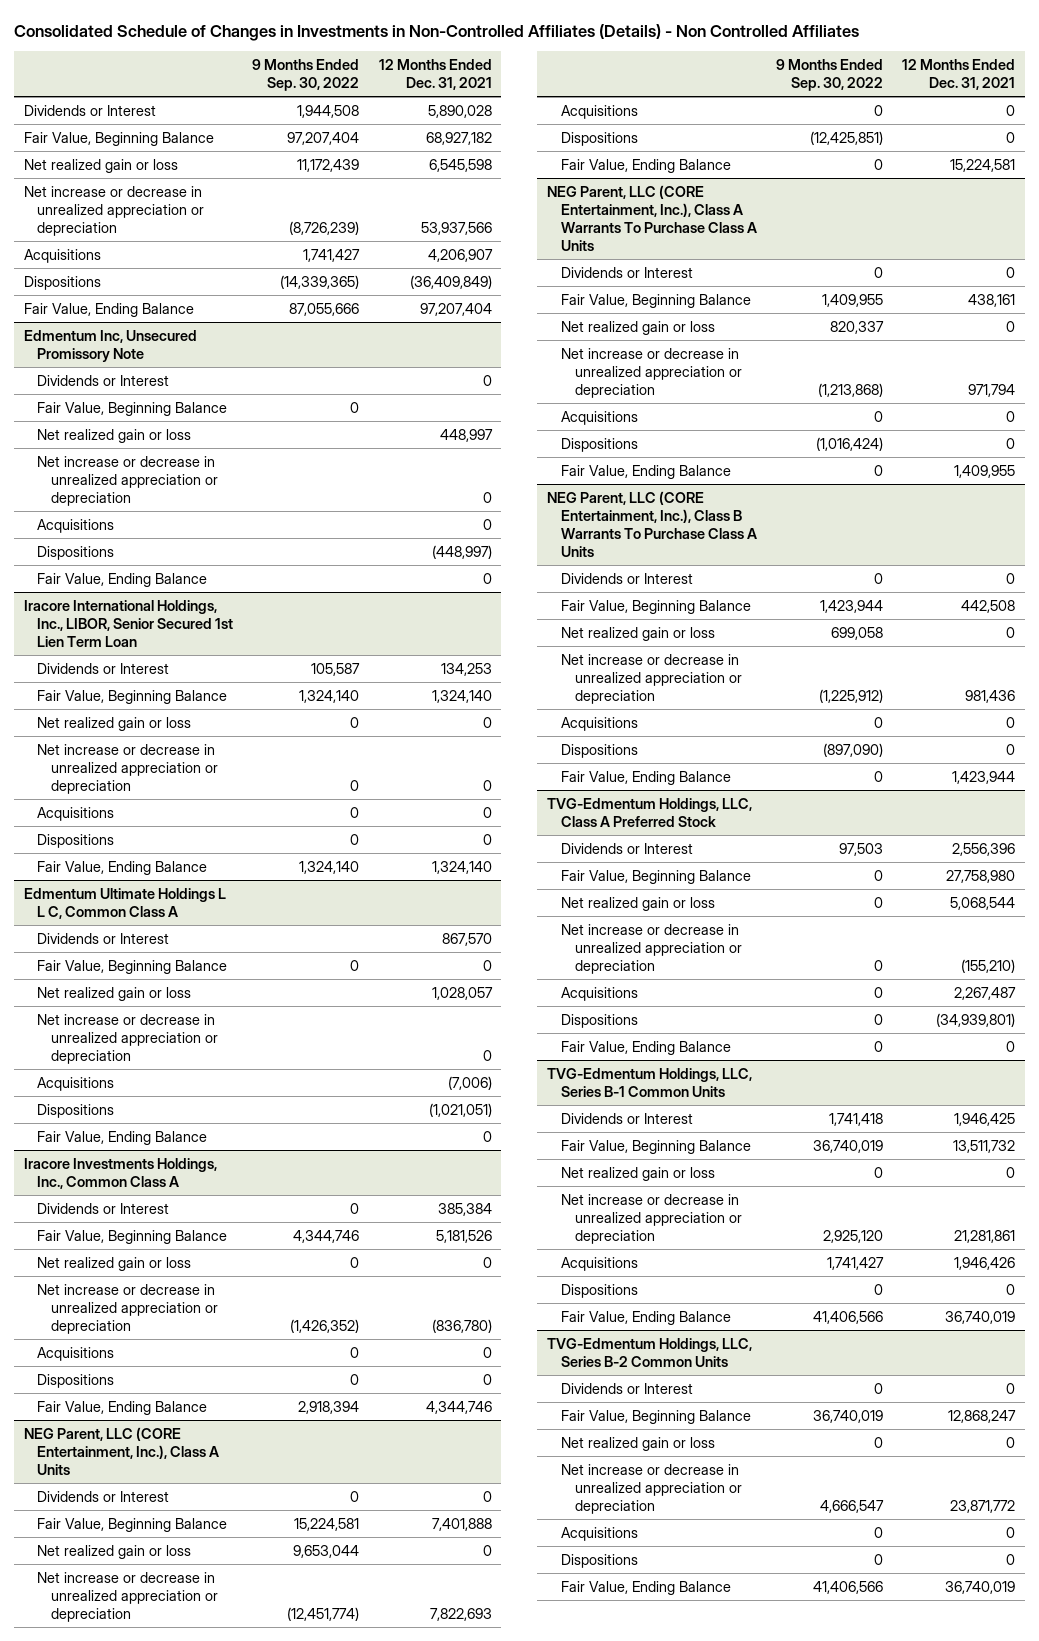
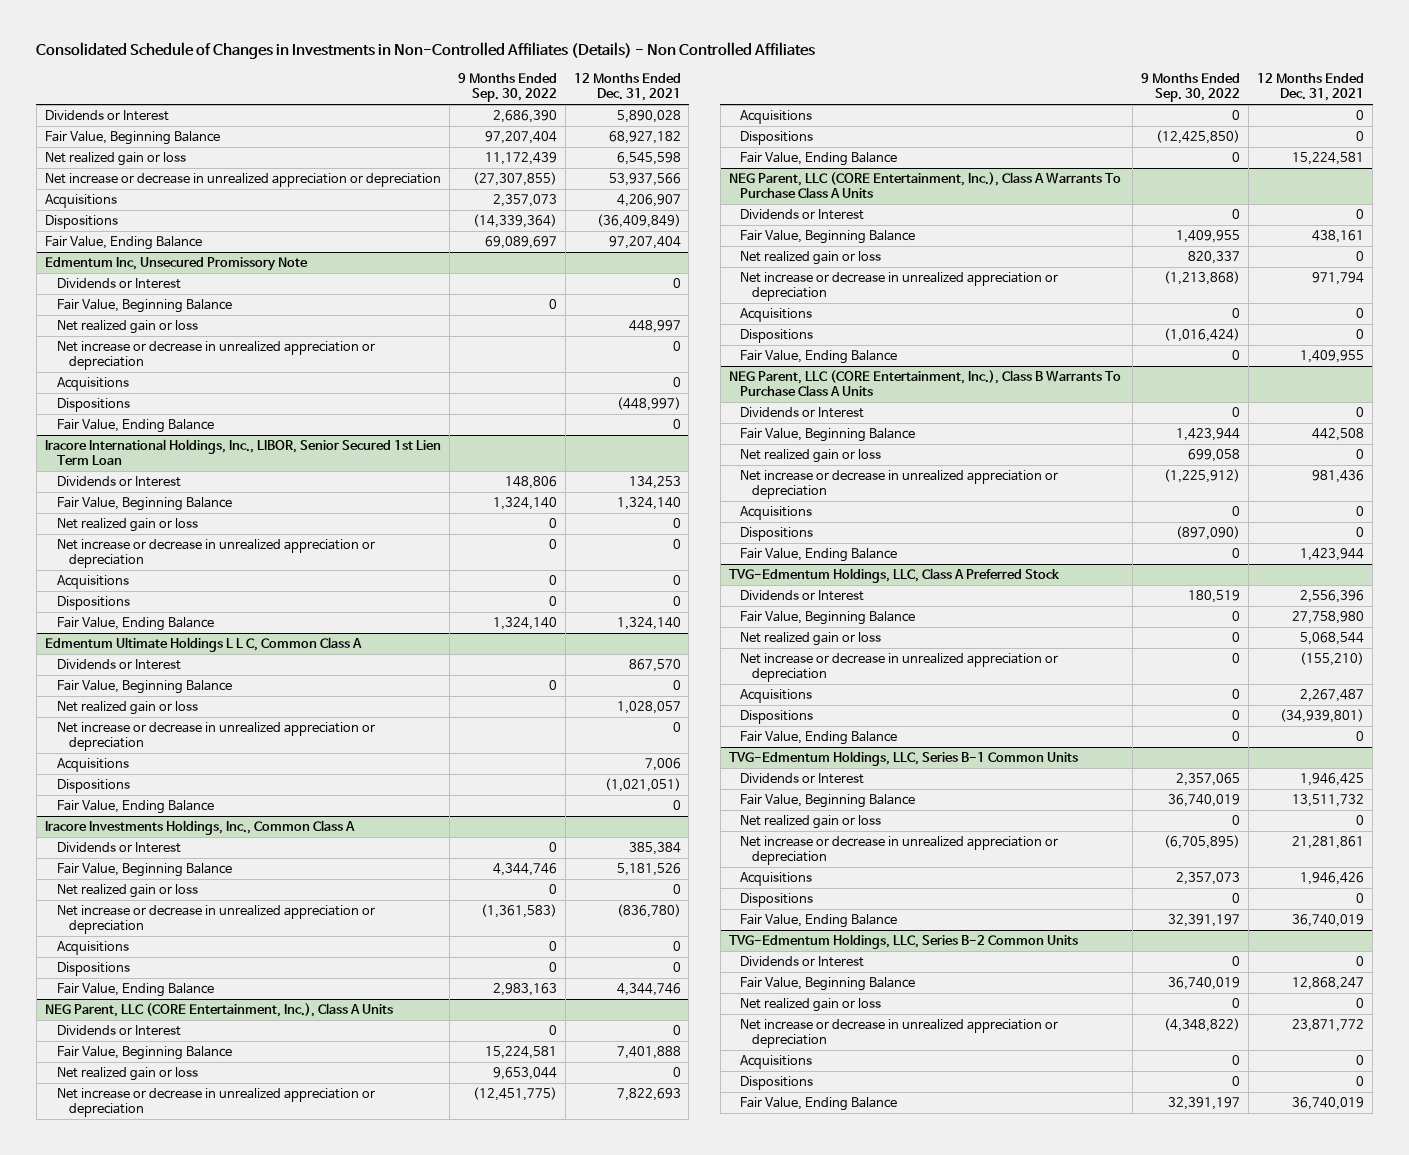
[297,104,360,118] 1,944,508 -> [492,110,557,124] 2,686,390
[289,221,360,236] (8,726,239) -> [472,172,557,187] (27,307,855)
[303,248,361,262] 1,741,427 -> [492,194,557,208] 2,357,073
[280,274,360,289] (14,339,365) -> [472,214,557,229] (14,339,364)
[289,302,360,316] 87,055,666 -> [484,236,557,250] 69,089,697
[311,662,361,676] 105,587 -> [504,476,557,490] 148,806
[447,1075,492,1090] (7,006) -> [644,758,681,772] 7,006
[290,1319,360,1334] (1,426,352) -> [480,904,557,919] (1,361,583)
[298,1400,360,1414] 2,918,394 -> [492,983,557,997] 2,983,163
[287,1607,360,1622] (12,451,774) -> [472,1087,557,1102] (12,451,775)
[809,130,883,145] (12,425,851) -> [1156,130,1241,145] (12,425,850)
[838,842,883,856] 97,503 -> [1188,590,1241,604] 180,519
[828,1112,883,1126] 1,741,418 -> [1176,773,1241,787] 2,357,065
[822,1230,883,1244] 2,925,120 -> [1164,835,1241,850] (6,705,895)
[826,1256,884,1270] 1,741,427 -> [1176,872,1241,886] 2,357,073
[812,1310,883,1324] 41,406,566 -> [1168,914,1241,928] 32,391,197
[819,1500,884,1514] 4,666,547 -> [1164,1018,1241,1033] (4,348,822)
[812,1580,883,1594] 41,406,566 -> [1168,1097,1241,1111] 32,391,197

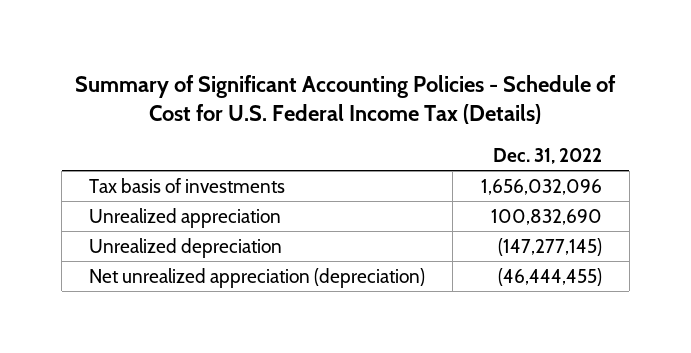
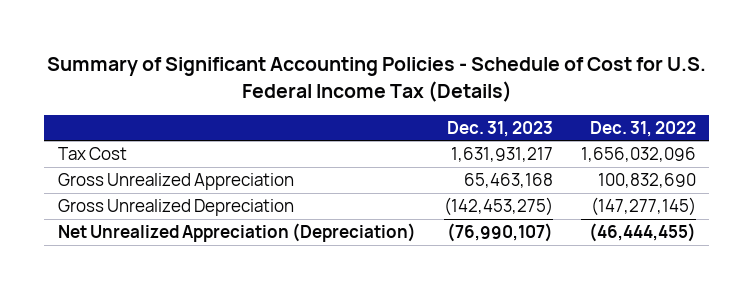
none -> [446,120,553,137] Dec. 31, 2023
[89,177,286,193] Tax basis of investments -> [58,147,128,161] Tax Cost
[89,207,282,228] Unrealized appreciation -> [58,173,295,191] Gross Unrealized Appreciation
[89,237,283,258] Unrealized depreciation -> [58,199,295,217] Gross Unrealized Depreciation
[89,267,426,288] Net unrealized appreciation (depreciation) -> [58,223,417,243] Net Unrealized Appreciation (Depreciation)

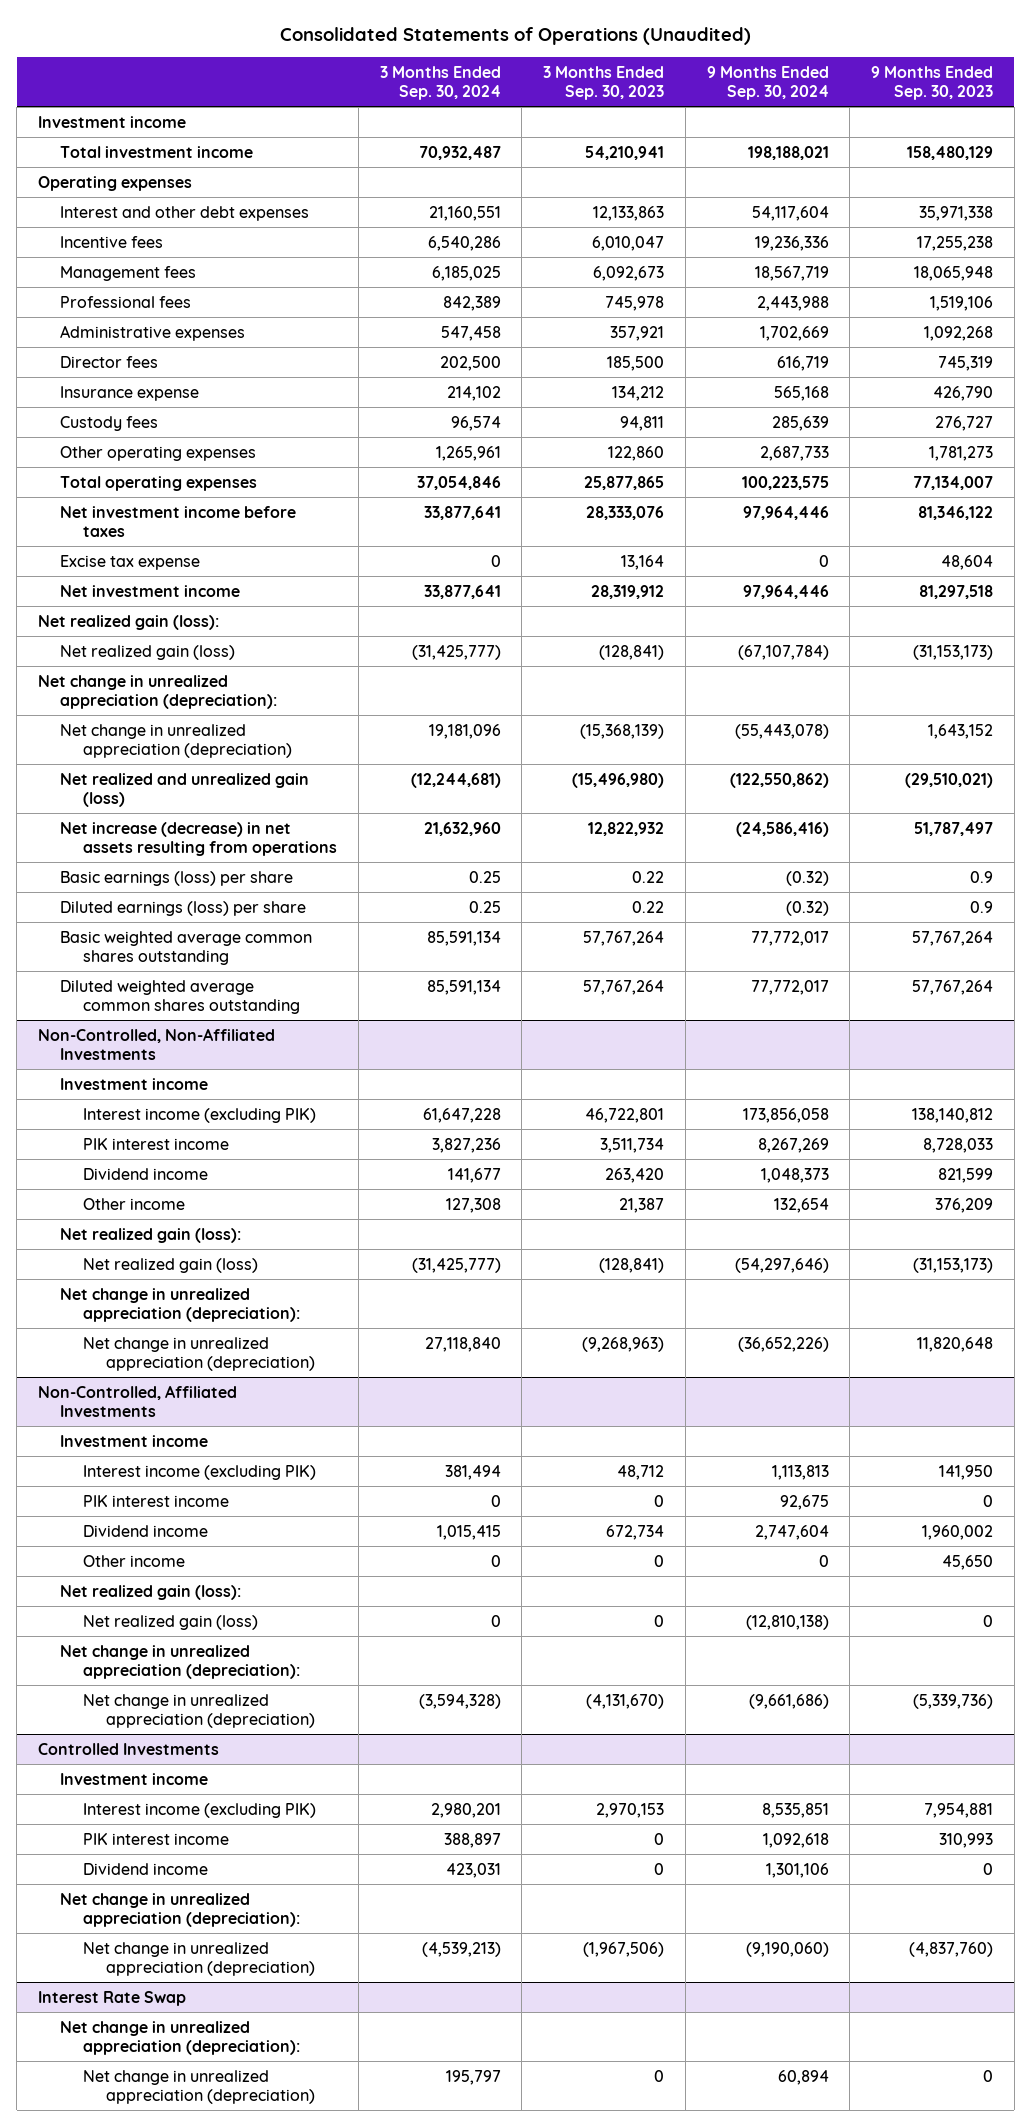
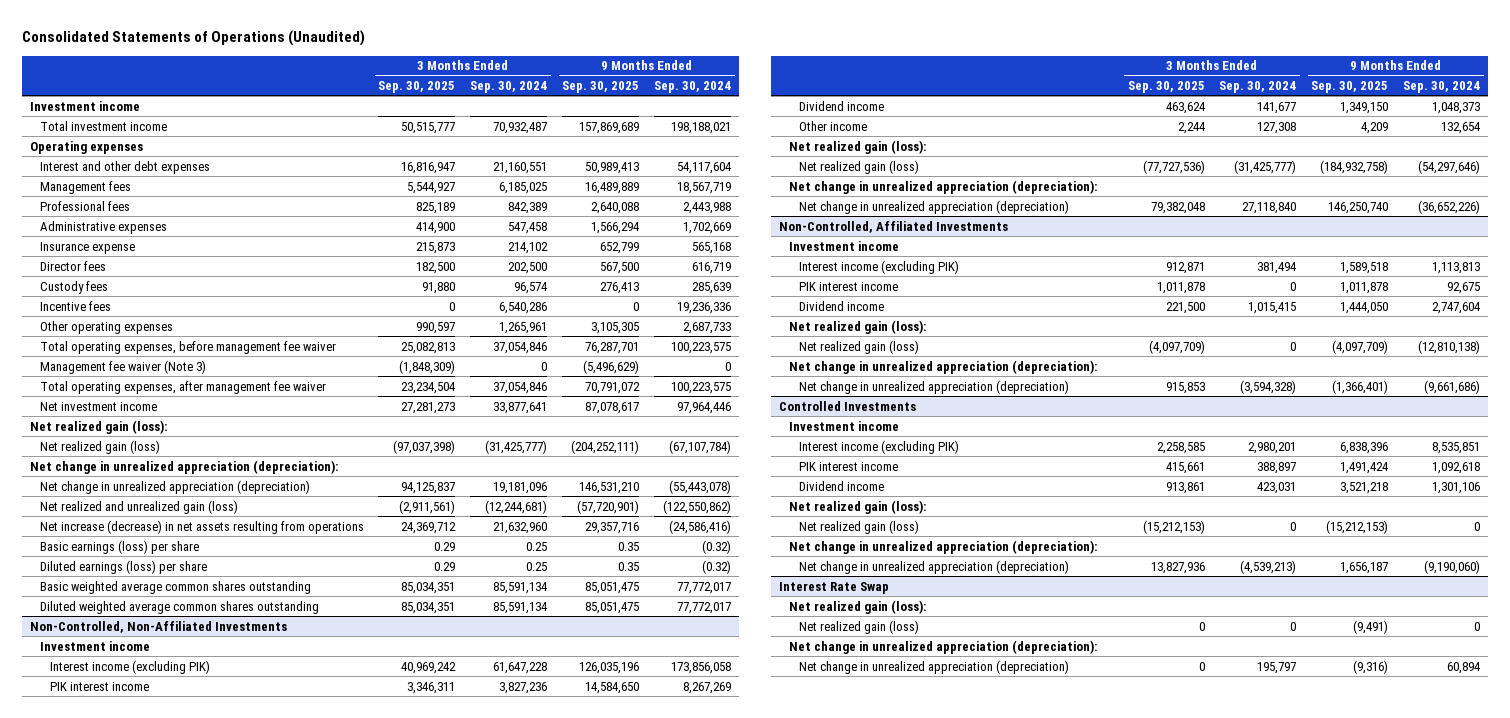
[543,65,665,101] 3 Months Ended Sep. 30, 2023 -> none
[871,65,994,101] 9 Months Ended Sep. 30, 2023 -> none
none -> [378,81,456,94] Sep. 30, 2025
none -> [562,81,640,94] Sep. 30, 2025
[60,355,159,368] Director fees -> [39,260,106,271] Director fees
[60,235,164,248] Incentive fees -> [39,300,111,311] Incentive fees
[60,505,297,537] Net investment income before taxes -> none
[60,554,201,570] Excise tax expense -> none
none -> [39,340,336,354] Total operating expenses, before management fee waiver
none -> [39,359,206,374] Management fee waiver (Note 3)
[60,475,258,491] Total operating expenses -> [39,380,326,394] Total operating expenses, after management fee waiver
[83,1554,186,1567] Other income -> none
none -> [788,499,926,514] Net realized gain (loss):
none -> [798,519,919,534] Net realized gain (loss)
none -> [788,599,926,614] Net realized gain (loss):
none -> [798,619,919,634] Net realized gain (loss)

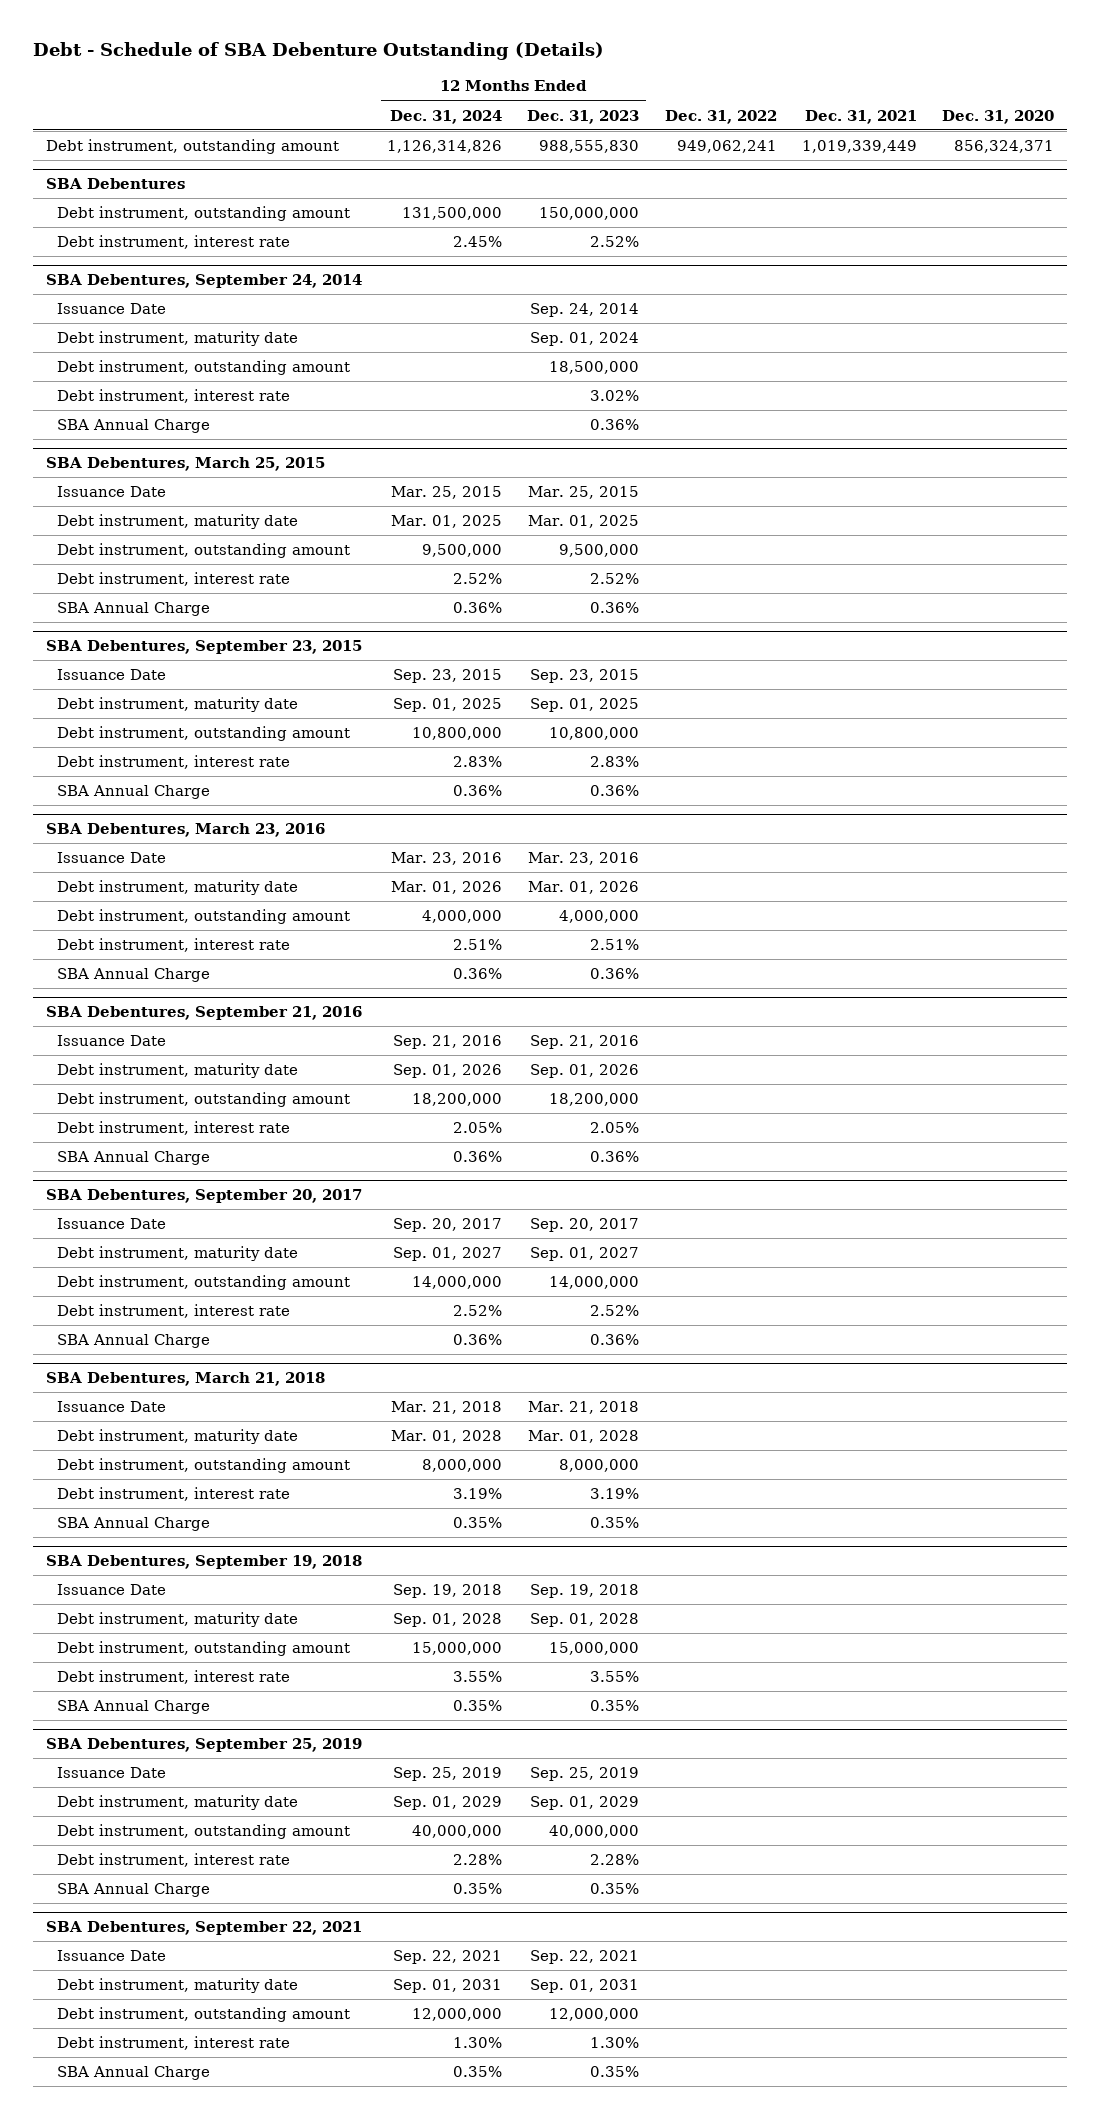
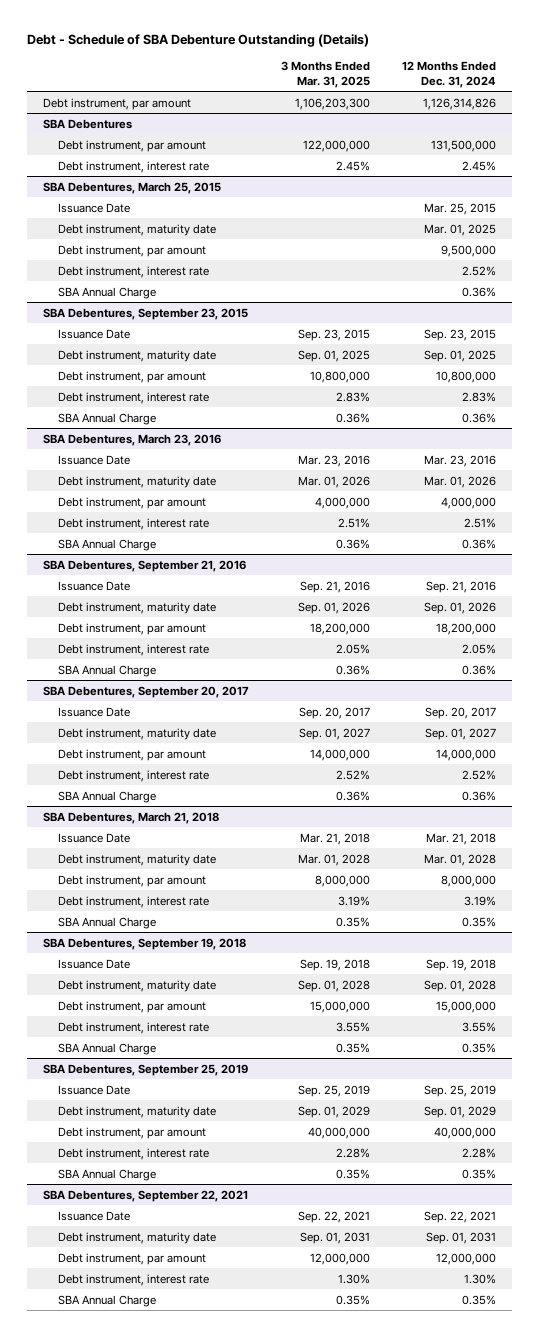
[527,109,640,124] Dec. 31, 2023 -> none
[664,109,777,124] Dec. 31, 2022 -> none
[804,109,917,124] Dec. 31, 2021 -> none
[942,109,1055,124] Dec. 31, 2020 -> none
none -> [281,61,371,88] 3 Months Ended Mar. 31, 2025
[45,139,339,155] Debt instrument, outstanding amount -> [42,97,191,110] Debt instrument, par amount
[56,206,350,222] Debt instrument, outstanding amount -> [58,139,207,152] Debt instrument, par amount
[45,274,362,289] SBA Debentures, September 24, 2014 -> none
[56,303,166,315] Issuance Date -> none
[56,331,298,347] Debt instrument, maturity date -> none
[56,360,350,376] Debt instrument, outstanding amount -> none
[56,389,290,404] Debt instrument, interest rate -> none
[56,419,210,434] SBA Annual Charge -> none
[56,543,350,559] Debt instrument, outstanding amount -> [58,244,207,257] Debt instrument, par amount
[56,726,350,742] Debt instrument, outstanding amount -> [58,370,207,383] Debt instrument, par amount
[56,909,350,925] Debt instrument, outstanding amount -> [58,496,207,509] Debt instrument, par amount
[56,1092,350,1108] Debt instrument, outstanding amount -> [58,622,207,635] Debt instrument, par amount
[56,1275,350,1291] Debt instrument, outstanding amount -> [58,748,207,761] Debt instrument, par amount
[56,1458,350,1474] Debt instrument, outstanding amount -> [58,874,207,887] Debt instrument, par amount
[56,1641,350,1657] Debt instrument, outstanding amount -> [58,1000,207,1013] Debt instrument, par amount
[56,1824,350,1840] Debt instrument, outstanding amount -> [58,1126,207,1139] Debt instrument, par amount
[56,2007,350,2023] Debt instrument, outstanding amount -> [58,1252,207,1265] Debt instrument, par amount

